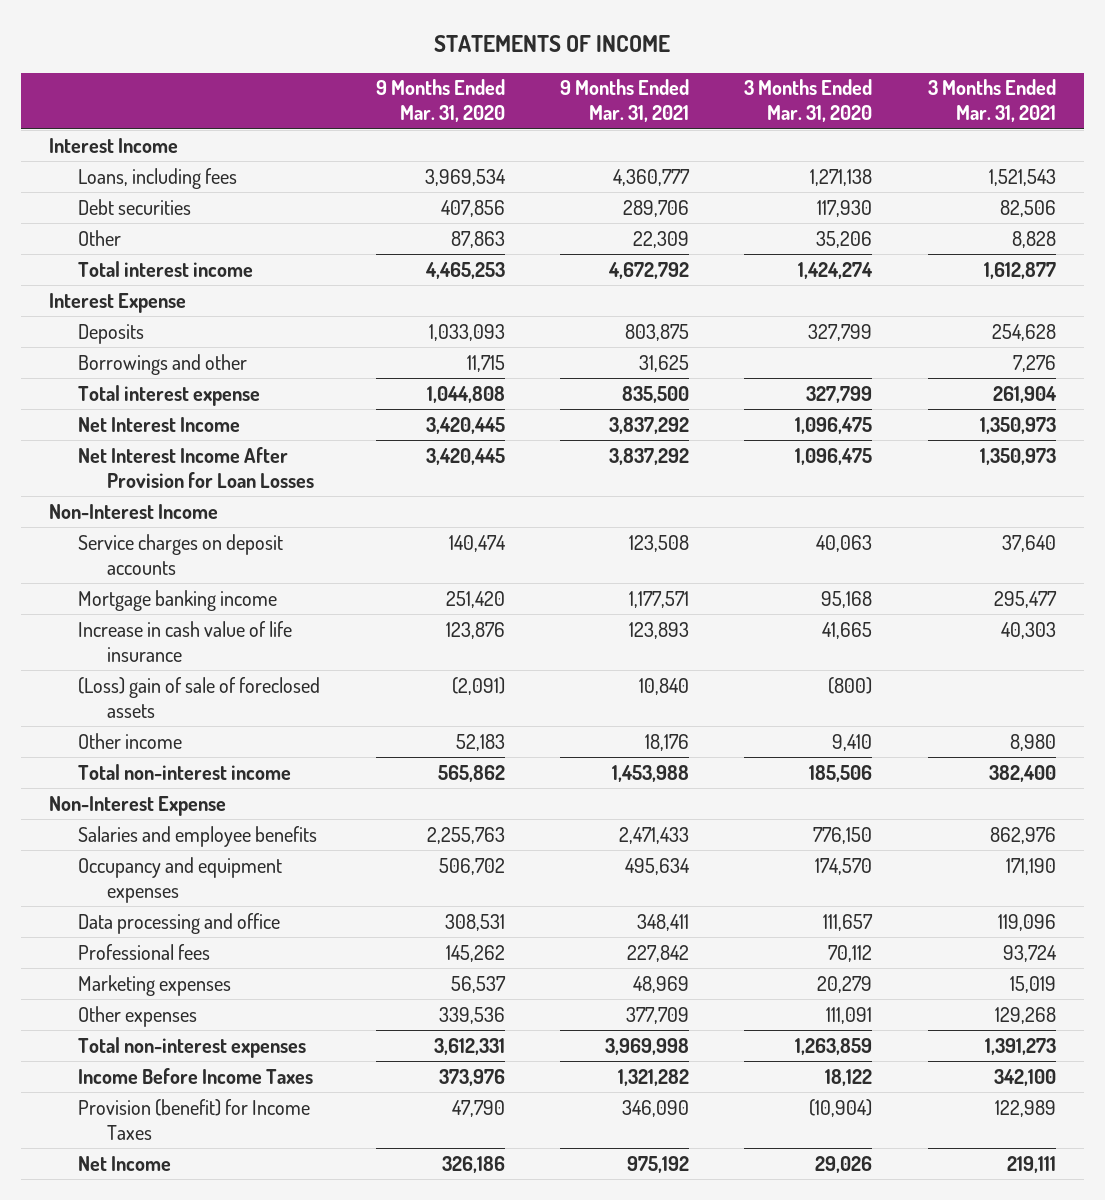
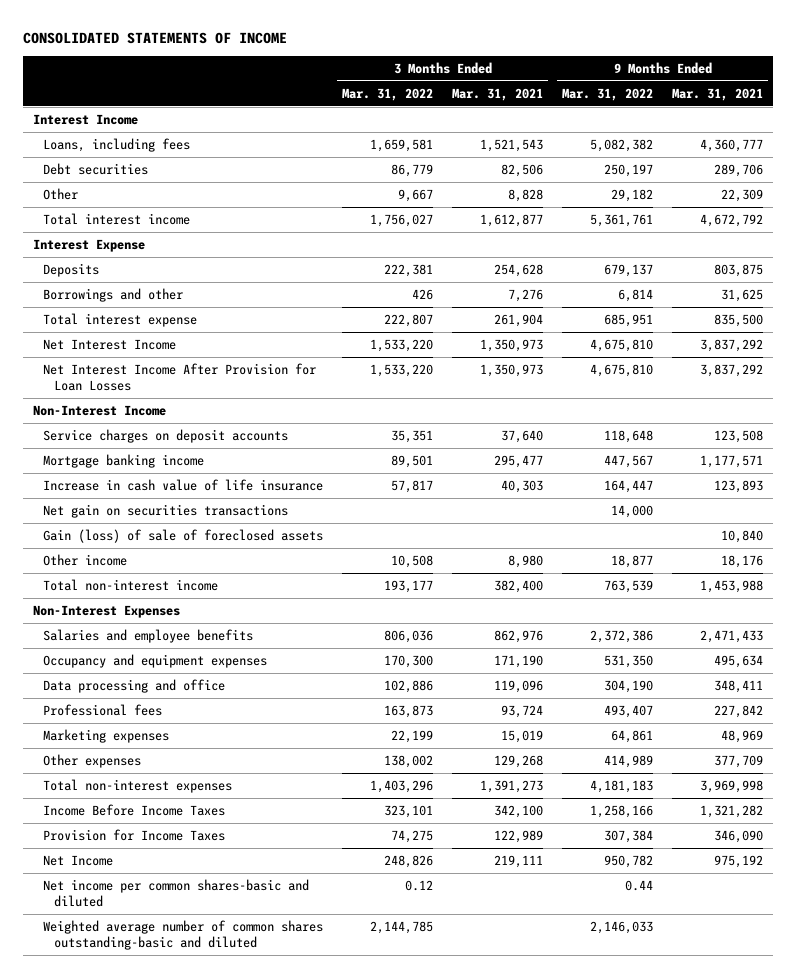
[434,35,671,53] STATEMENTS OF INCOME -> [23,31,288,44] CONSOLIDATED STATEMENTS OF INCOME
[375,79,505,123] 9 Months Ended Mar. 31, 2020 -> none
[744,79,873,123] 3 Months Ended Mar. 31, 2020 -> none
none -> [342,87,434,101] Mar. 31, 2022
none -> [562,87,654,101] Mar. 31, 2022
none -> [43,504,289,519] Net gain on securities transactions
[78,676,321,718] (Loss) gain of sale of foreclosed assets -> [43,529,324,544] Gain (loss) of sale of foreclosed assets
[48,795,226,816] Non-Interest Expense -> [32,605,180,619] Non-Interest Expenses
[78,1098,311,1140] Provision (benefit) for Income Taxes -> [43,829,226,842] Provision for Income Taxes
none -> [43,879,310,908] Net income per common shares-basic and diluted
none -> [43,920,324,951] Weighted average number of common shares outstanding-basic and diluted

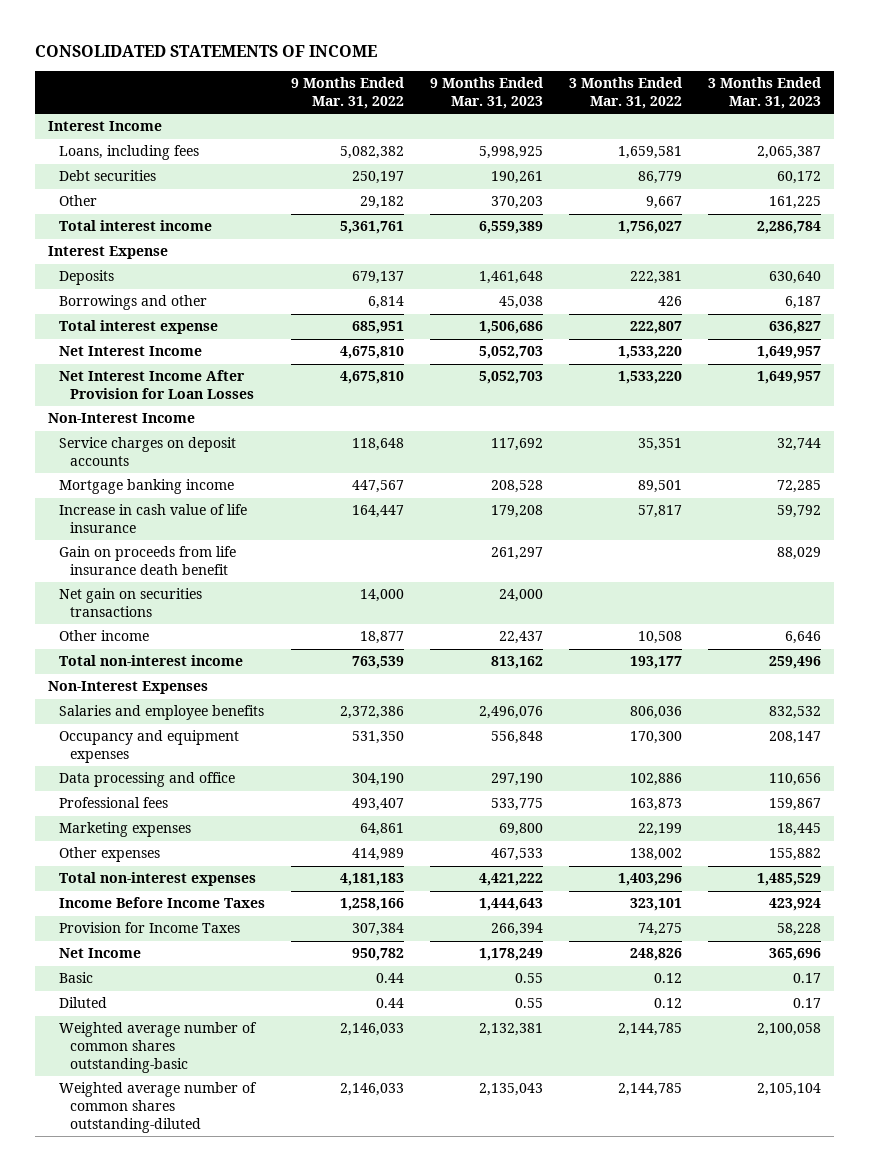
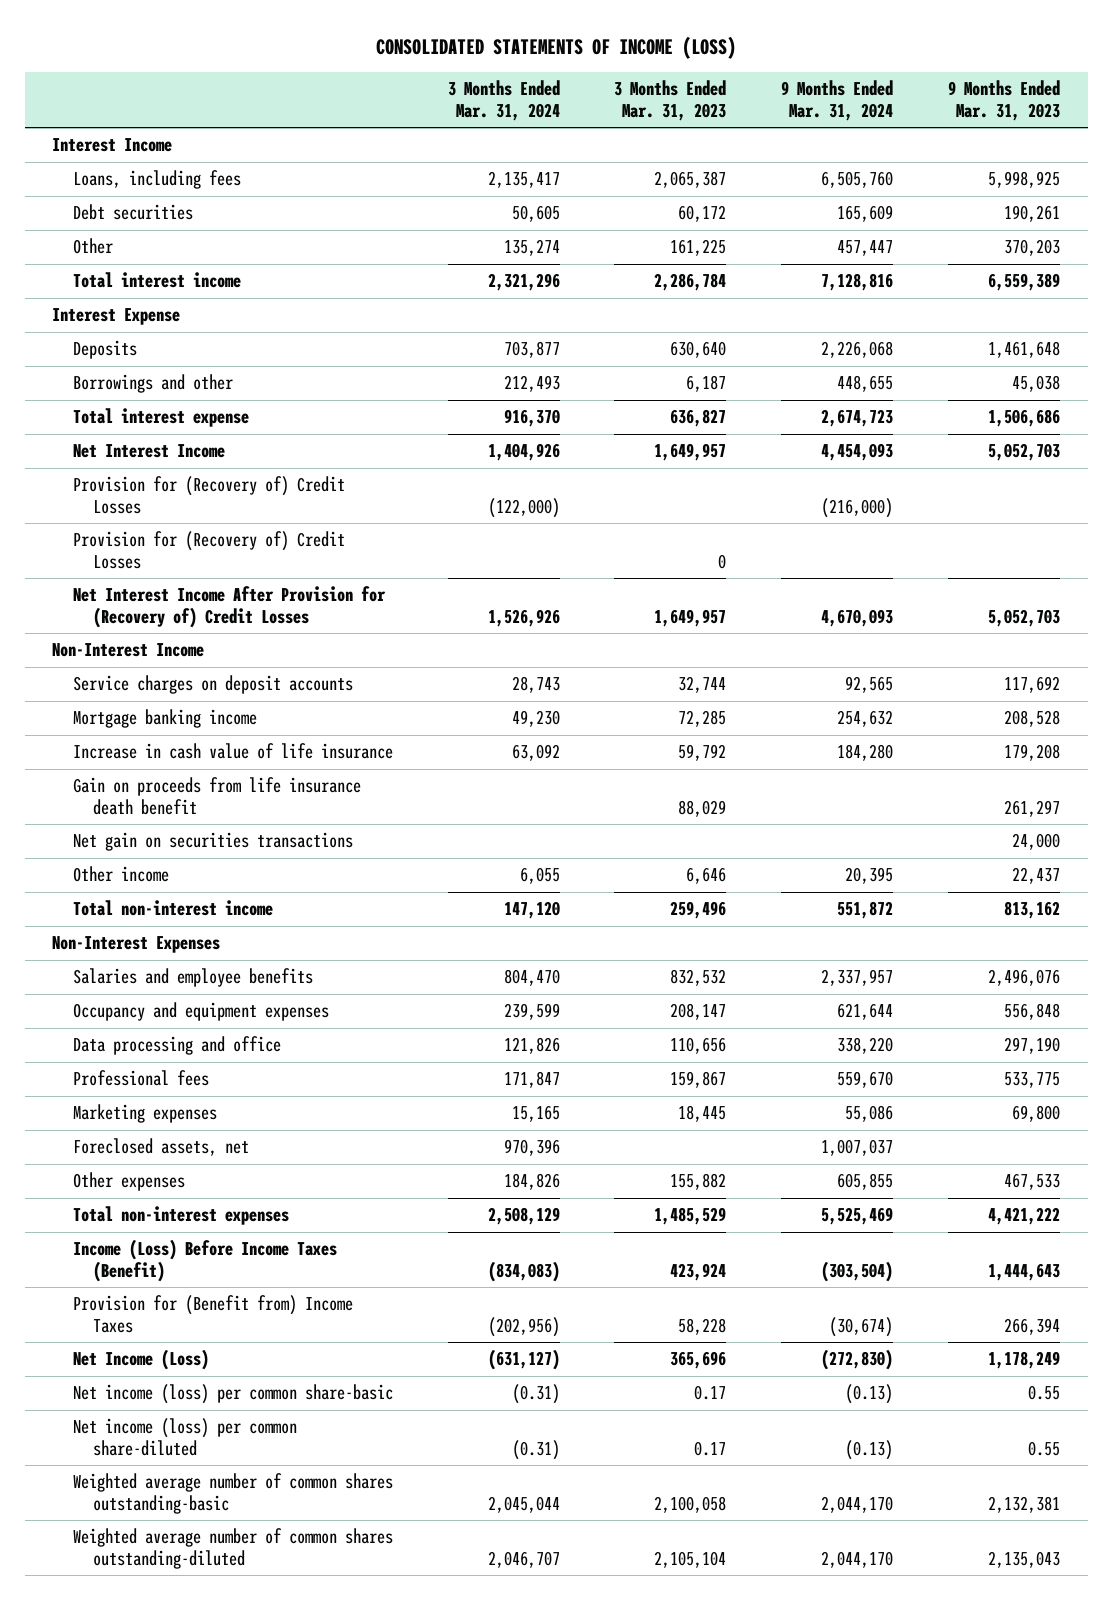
[34,44,377,57] CONSOLIDATED STATEMENTS OF INCOME -> [376,35,737,59] CONSOLIDATED STATEMENTS OF INCOME (LOSS)
[290,77,404,109] 9 Months Ended Mar. 31, 2022 -> none
[568,77,682,109] 3 Months Ended Mar. 31, 2022 -> none
none -> [447,80,560,121] 3 Months Ended Mar. 31, 2024
none -> [781,80,894,121] 9 Months Ended Mar. 31, 2024
none -> [72,476,345,514] Provision for (Recovery of) Credit Losses
none -> [72,531,345,569] Provision for (Recovery of) Credit Losses
[58,370,255,400] Net Interest Income After Provision for Loan Losses -> [72,586,386,628] Net Interest Income After Provision for (Recovery of) Credit Losses
none -> [72,1138,249,1157] Foreclosed assets, net
[58,897,265,909] Income Before Income Taxes -> [72,1239,337,1282] Income (Loss) Before Income Taxes (Benefit)
[58,922,240,934] Provision for Income Taxes -> [72,1295,353,1333] Provision for (Benefit from) Income Taxes
[58,948,141,959] Net Income -> [72,1349,209,1371] Net Income (Loss)
[58,972,93,984] Basic -> [72,1384,393,1405] Net income (loss) per common share-basic
[58,997,107,1009] Diluted -> [72,1418,297,1456] Net income (loss) per common share-diluted

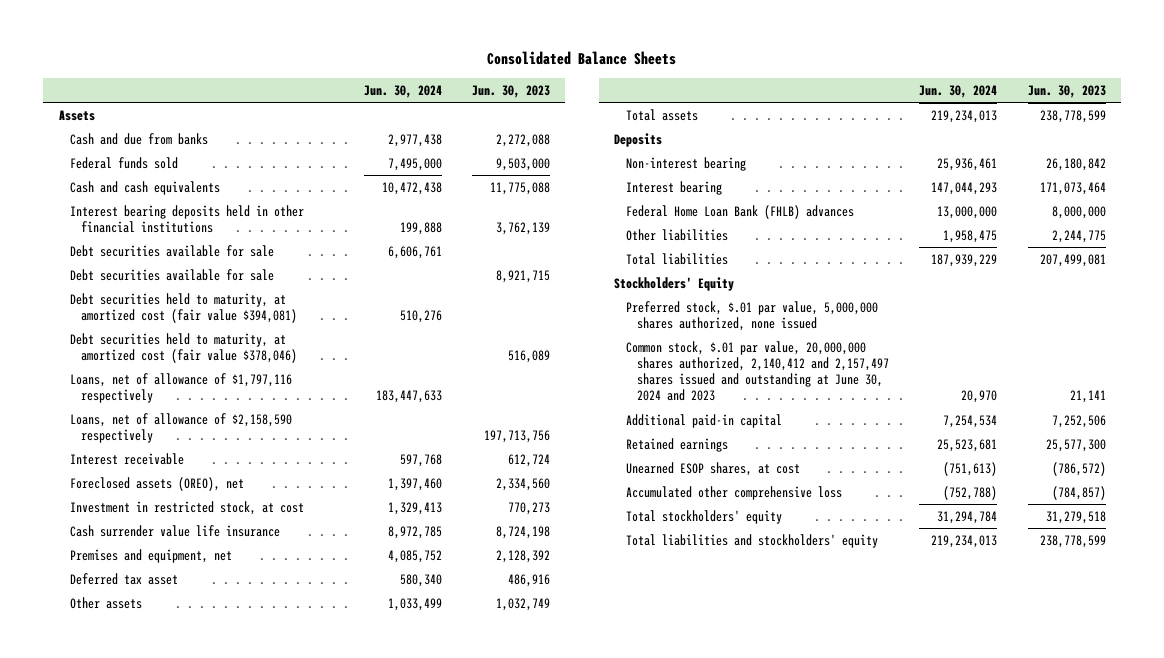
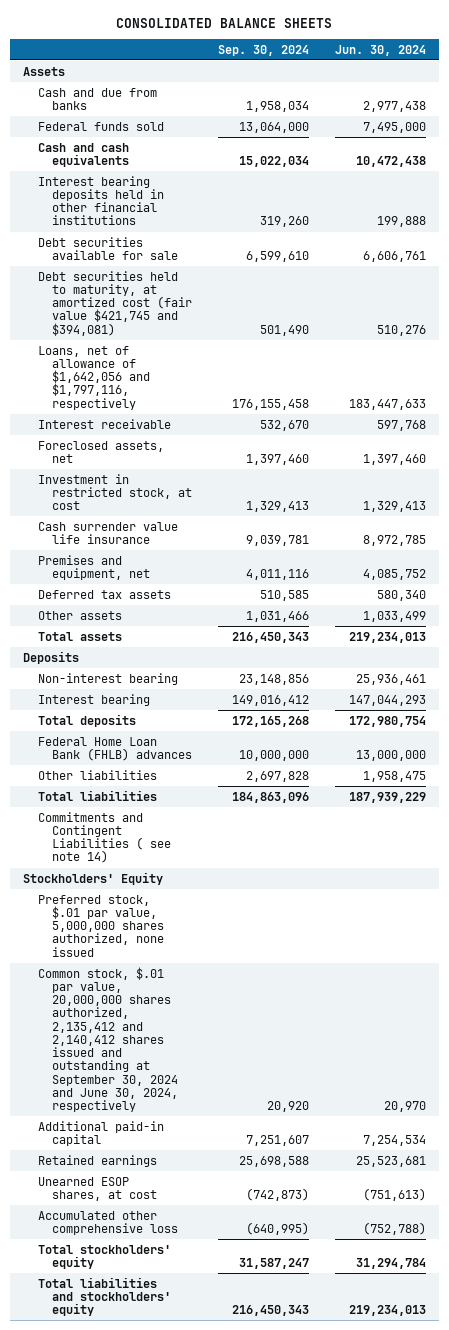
[487,51,677,66] Consolidated Balance Sheets -> [116,17,333,28] CONSOLIDATED BALANCE SHEETS
[472,84,551,98] Jun. 30, 2023 -> none
none -> [218,44,310,56] Sep. 30, 2024
[69,268,274,281] Debt securities available for sale -> none
[69,332,298,363] Debt securities held to maturity, at amortized cost (fair value $378,046) -> none
[69,412,292,443] Loans, net of allowance of $2,158,590 respectively -> none
[69,292,298,323] Debt securities held to maturity, at amortized cost (fair value $394,081) -> [37,270,193,336] Debt securities held to maturity, at amortized cost (fair value $421,745 and $394,081)
[69,372,292,403] Loans, net of allowance of $1,797,116 respectively -> [37,345,151,410] Loans, net of allowance of $1,642,056 and $1,797,116, respectively
[69,476,244,491] Foreclosed assets (OREO), net -> [37,440,164,463] Foreclosed assets, net
[69,572,178,585] Deferred tax asset -> [37,589,171,599] Deferred tax assets
none -> [37,713,136,727] Total deposits
none -> [37,811,172,864] Commitments and Contingent Liabilities ( see note 14)
[625,340,889,402] Common stock, $.01 par value, 20,000,000 shares authorized, 2,140,412 and 2,157,497 shares issued and outstanding at June 30, 2024 and 2023 -> [37,966,179,1113] Common stock, $.01 par value, 20,000,000 shares authorized, 2,135,412 and 2,140,412 shares issued and outstanding at September 30, 2024 and June 30, 2024, respectively

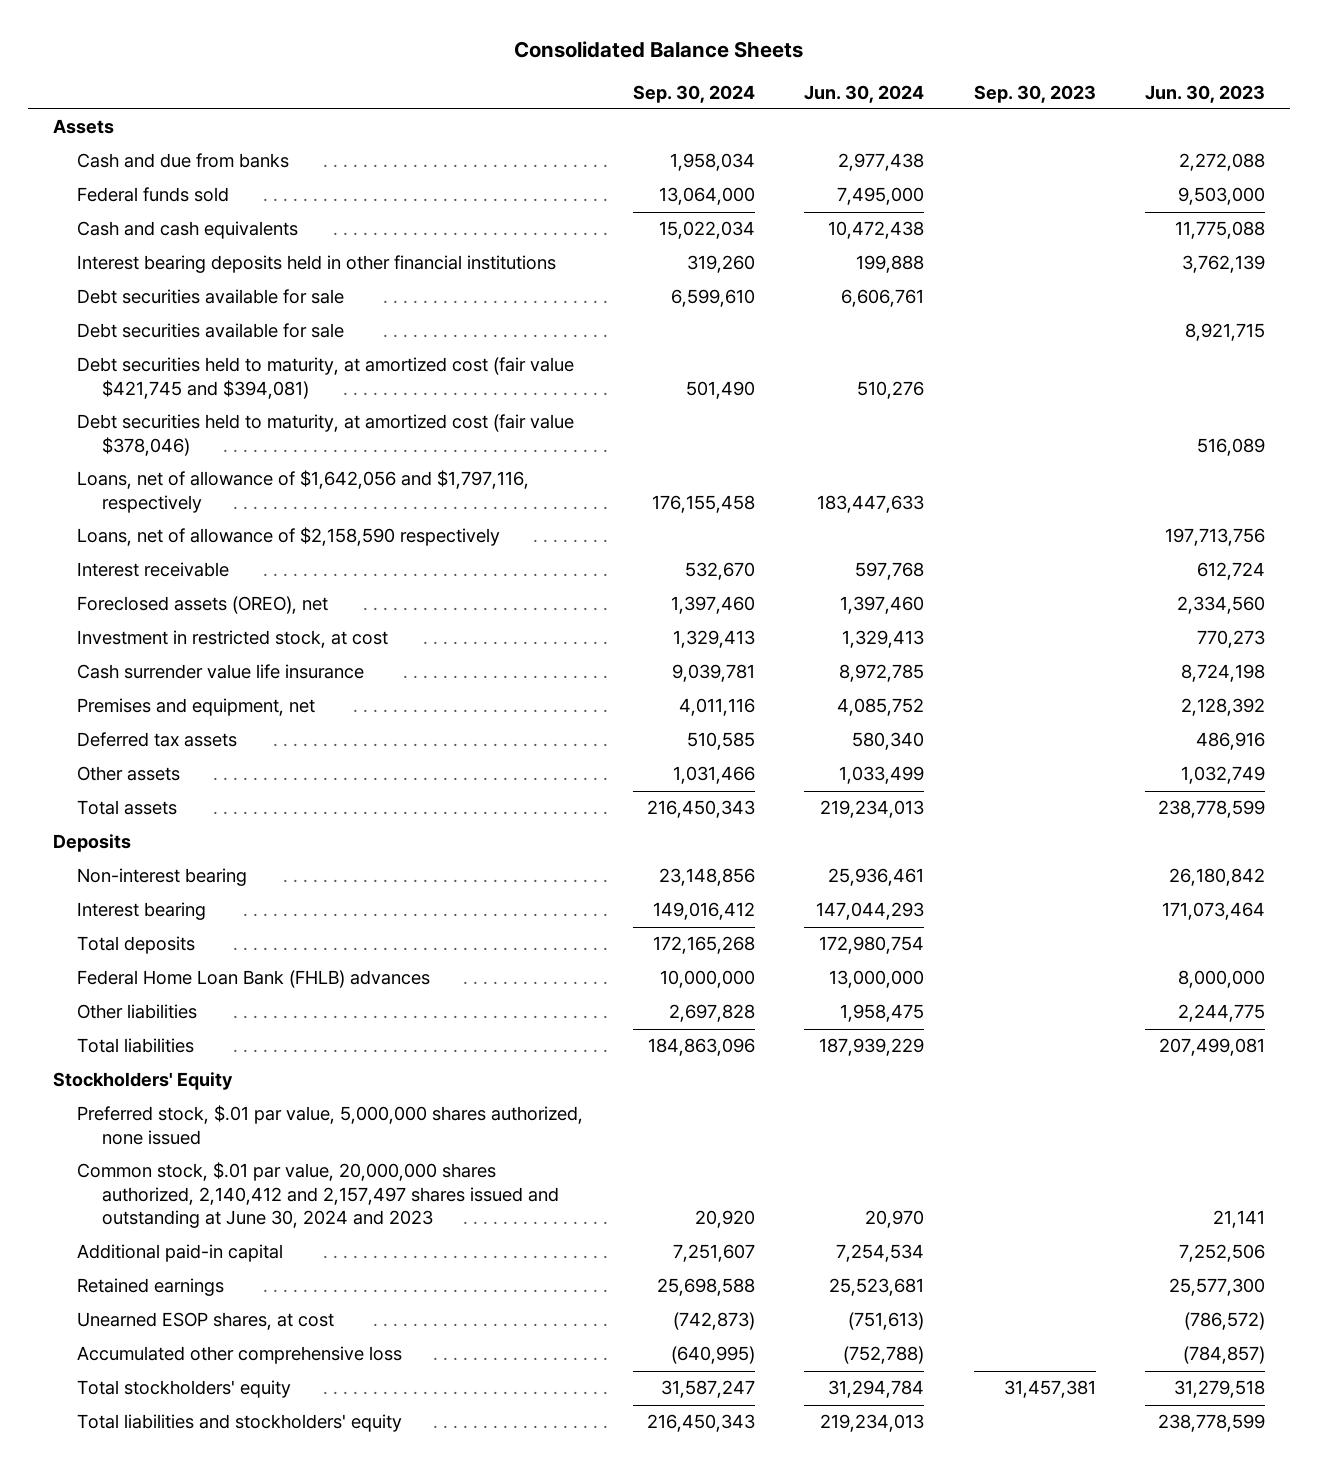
[116,17,333,28] CONSOLIDATED BALANCE SHEETS -> [514,40,804,58] Consolidated Balance Sheets
none -> [973,84,1096,103] Sep. 30, 2023
none -> [1145,84,1266,103] Jun. 30, 2023
none -> [77,323,345,339] Debt securities available for sale
none -> [77,414,575,456] Debt securities held to maturity, at amortized cost (fair value $378,046)
none -> [77,527,501,547] Loans, net of allowance of $2,158,590 respectively
[37,440,164,463] Foreclosed assets, net -> [77,596,329,615] Foreclosed assets (OREO), net
[37,811,172,864] Commitments and Contingent Liabilities ( see note 14) -> none
[37,966,179,1113] Common stock, $.01 par value, 20,000,000 shares authorized, 2,135,412 and 2,140,412 shares issued and outstanding at September 30, 2024 and June 30, 2024, respectively -> [77,1162,559,1229] Common stock, $.01 par value, 20,000,000 shares authorized, 2,140,412 and 2,157,497 shares issued and outstanding at June 30, 2024 and 2023

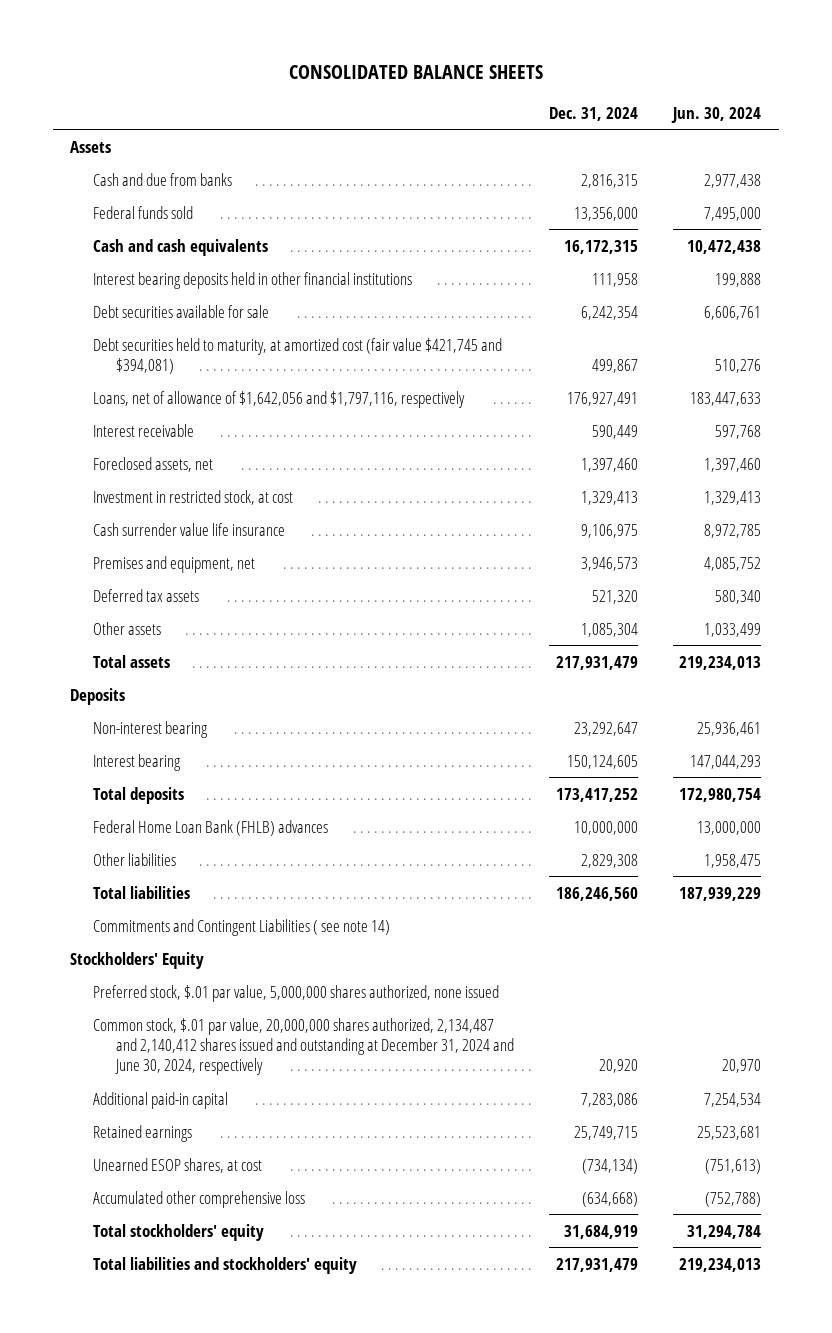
[514,40,804,58] Consolidated Balance Sheets -> [288,65,543,80] CONSOLIDATED BALANCE SHEETS
[632,84,755,103] Sep. 30, 2024 -> none
[973,84,1096,103] Sep. 30, 2023 -> none
[1145,84,1266,103] Jun. 30, 2023 -> none
none -> [549,106,639,121] Dec. 31, 2024
[77,323,345,339] Debt securities available for sale -> none
[77,414,575,456] Debt securities held to maturity, at amortized cost (fair value $378,046) -> none
[77,527,501,547] Loans, net of allowance of $2,158,590 respectively -> none
[77,596,329,615] Foreclosed assets (OREO), net -> [93,456,214,472] Foreclosed assets, net
none -> [93,918,391,936] Commitments and Contingent Liabilities ( see note 14)
[77,1162,559,1229] Common stock, $.01 par value, 20,000,000 shares authorized, 2,140,412 and 2,157,497 shares issued and outstanding at June 30, 2024 and 2023 -> [93,1017,515,1076] Common stock, $.01 par value, 20,000,000 shares authorized, 2,134,487 and 2,140,412 shares issued and outstanding at December 31, 2024 and June 30, 2024, respectively

